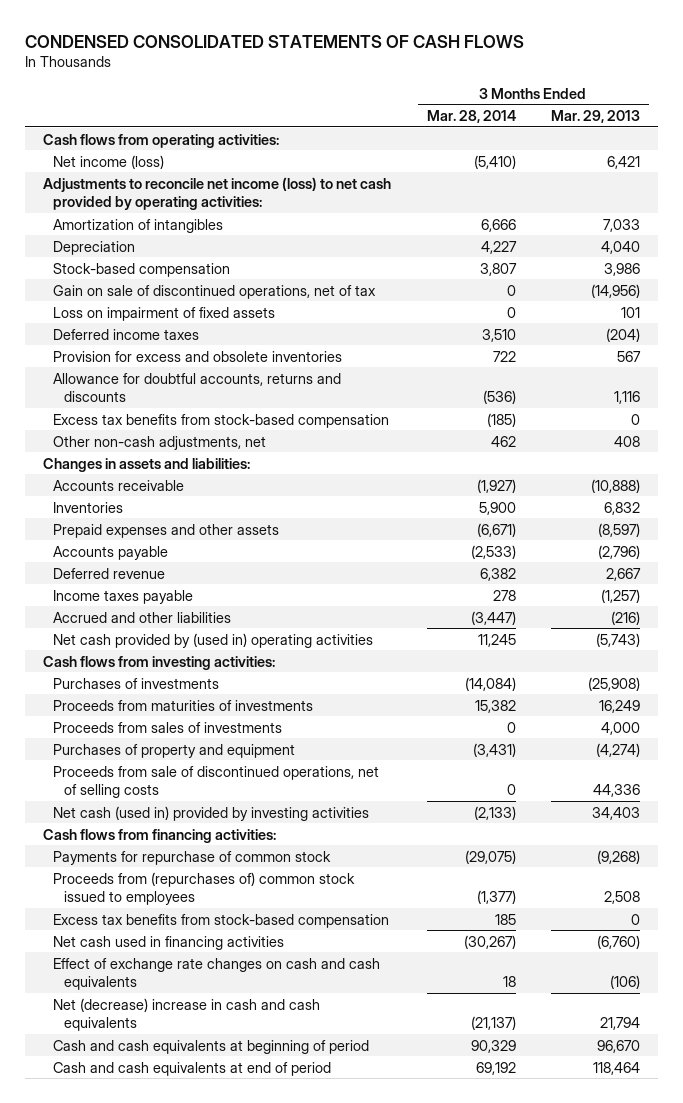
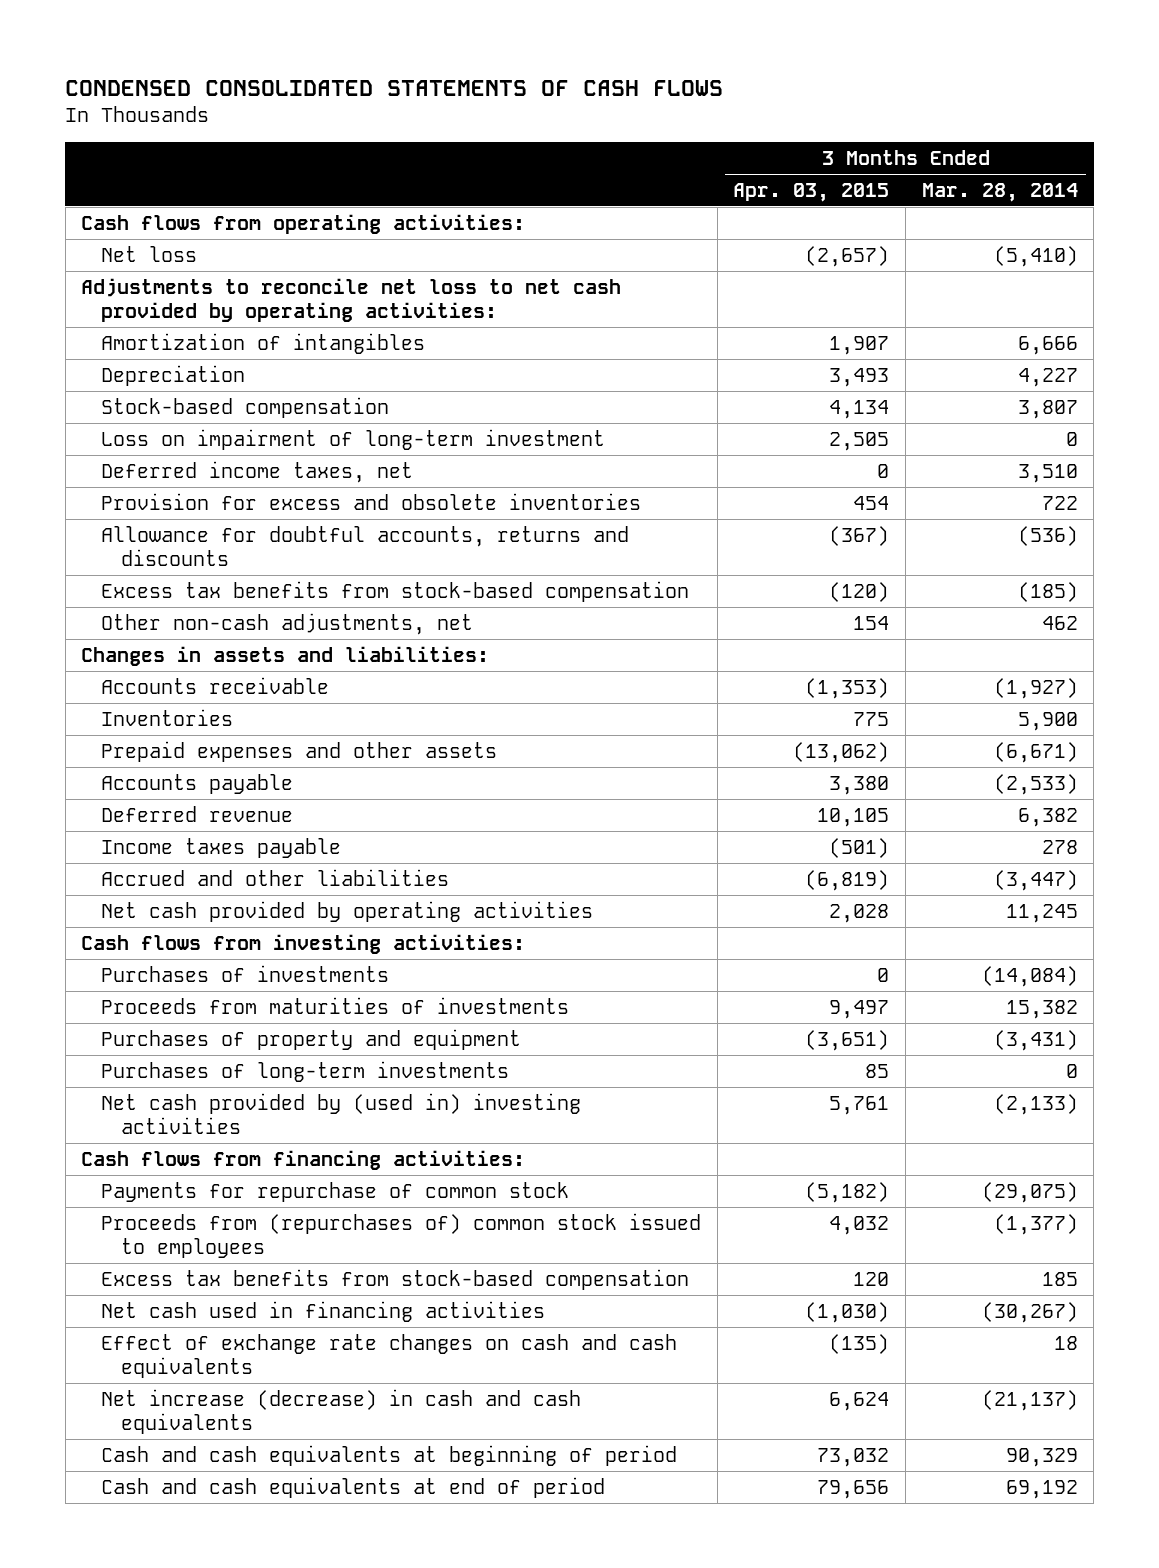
[551,109,641,123] Mar. 29, 2013 -> none
none -> [733,182,890,202] Apr. 03, 2015
[53,154,165,169] Net income (loss) -> [101,245,198,262] Net loss
[42,176,391,211] Adjustments to reconcile net income (loss) to net cash provided by operating activities: -> [81,277,622,322] Adjustments to reconcile net loss to net cash provided by operating activities:
[53,284,377,299] Gain on sale of discontinued operations, net of tax -> none
[53,306,276,321] Loss on impairment of fixed assets -> none
none -> [101,428,606,450] Loss on impairment of long-term investment
[53,328,200,340] Deferred income taxes -> [101,460,414,483] Deferred income taxes, net
[53,632,374,648] Net cash provided by (used in) operating activities -> [101,900,594,922] Net cash provided by operating activities
[53,721,283,733] Proceeds from sales of investments -> none
[53,765,380,799] Proceeds from sale of discontinued operations, net of selling costs -> none
none -> [101,1060,510,1082] Purchases of long-term investments
[53,805,370,821] Net cash (used in) provided by investing activities -> [101,1092,582,1134] Net cash provided by (used in) investing activities
[53,997,321,1032] Net (decrease) increase in cash and cash equivalents -> [101,1388,582,1434] Net increase (decrease) in cash and cash equivalents

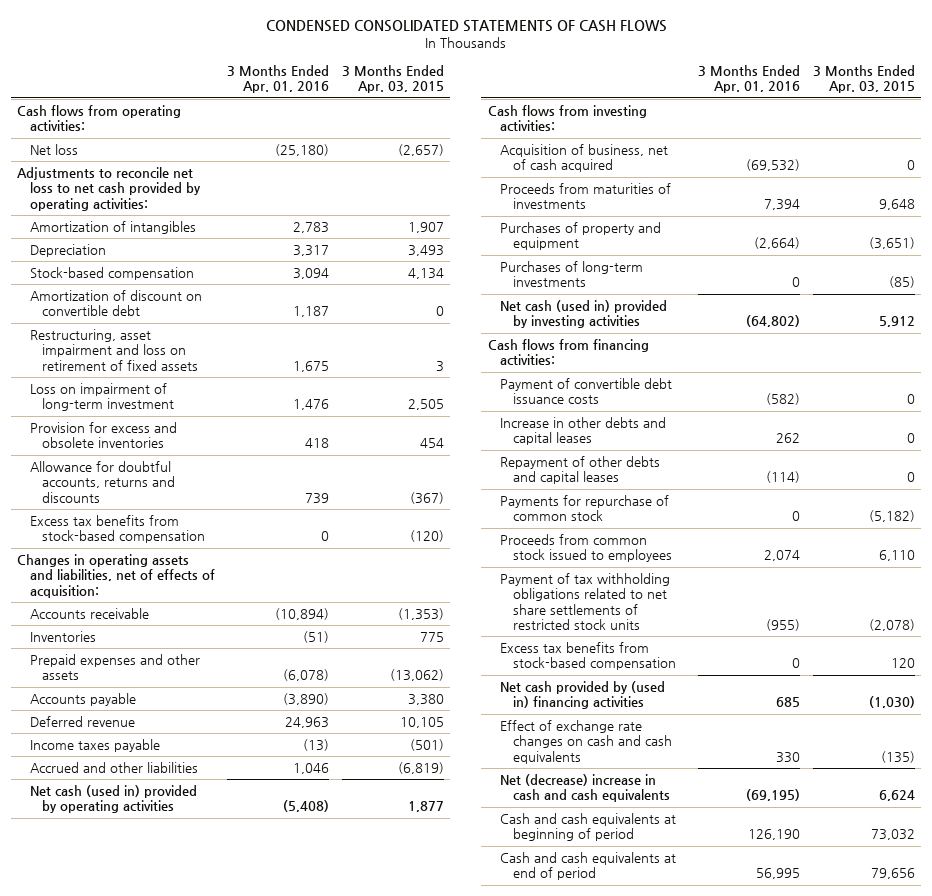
[921,182,1078,202] Mar. 28, 2014 -> none
none -> [227,65,330,94] 3 Months Ended Apr. 01, 2016
none -> [29,290,202,317] Amortization of discount on convertible debt
none -> [29,329,199,371] Restructuring, asset impairment and loss on retirement of fixed assets
[101,460,414,483] Deferred income taxes, net -> none
[101,612,474,635] Other non-cash adjustments, net -> none
[81,645,490,666] Changes in assets and liabilities: -> [16,554,215,598] Changes in operating assets and liabilities, net of effects of acquisition:
[101,900,594,922] Net cash provided by operating activities -> [29,785,197,814] Net cash (used in) provided by operating activities
[829,903,890,923] 2,028 -> [407,801,444,813] 1,877
[101,964,390,982] Purchases of investments -> none
none -> [500,144,669,173] Acquisition of business, net of cash acquired
[829,999,890,1019] 9,497 -> [878,199,915,211] 9,648
[865,1063,890,1078] 85 -> [888,276,915,289] (85)
[101,1092,582,1134] Net cash provided by (used in) investing activities -> [500,300,668,329] Net cash (used in) provided by investing activities
[829,1095,890,1115] 5,761 -> [878,316,915,328] 5,912
none -> [500,378,673,405] Payment of convertible debt issuance costs
none -> [500,417,667,446] Increase in other debts and capital leases
none -> [500,456,661,485] Repayment of other debts and capital leases
[101,1212,702,1258] Proceeds from (repurchases of) common stock issued to employees -> [500,534,673,563] Proceeds from common stock issued to employees
[829,1215,890,1235] 4,032 -> [878,550,915,562] 6,110
none -> [500,573,671,630] Payment of tax withholding obligations related to net share settlements of restricted stock units
[101,1300,546,1322] Net cash used in financing activities -> [500,681,666,710] Net cash provided by (used in) financing activities
[101,1388,582,1434] Net increase (decrease) in cash and cash equivalents -> [500,774,671,803] Net (decrease) increase in cash and cash equivalents

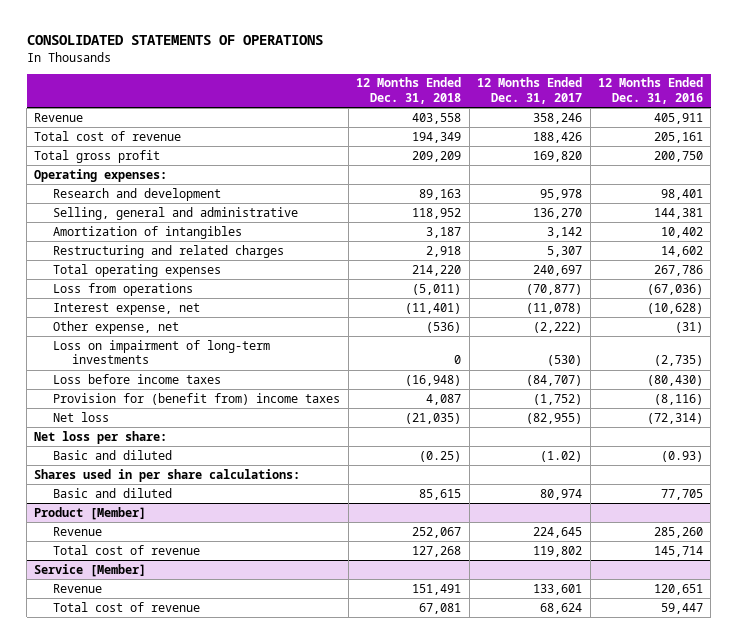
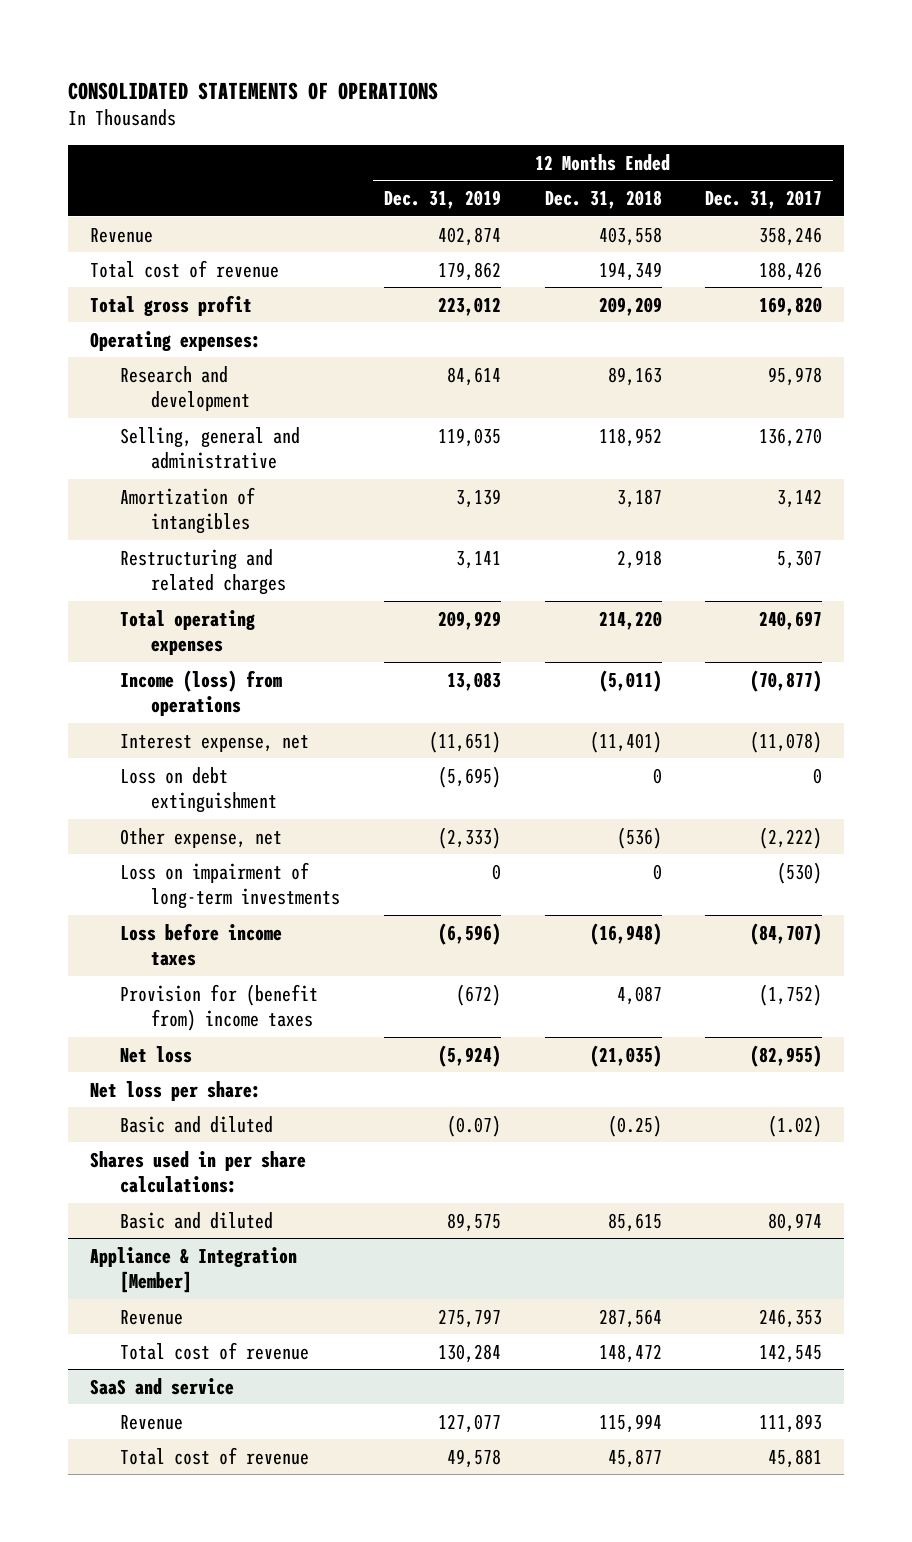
[598,77,704,105] 12 Months Ended Dec. 31, 2016 -> none
none -> [383,190,501,210] Dec. 31, 2019
[53,282,194,296] Loss from operations -> [120,669,283,716] Income (loss) from operations
none -> [120,766,277,813] Loss on debt extinguishment
[34,506,147,520] Product [Member] -> none
[34,563,147,577] Service [Member] -> none
none -> [89,1246,297,1293] Appliance & Integration [Member]
[412,526,462,538] 252,067 -> [598,1308,662,1328] 287,564
[533,526,583,538] 224,645 -> [759,1308,823,1328] 246,353
[412,545,462,557] 127,268 -> [598,1343,662,1363] 148,472
[533,545,583,557] 119,802 -> [759,1343,823,1363] 142,545
none -> [89,1377,234,1395] SaaS and service
[412,583,462,595] 151,491 -> [598,1413,662,1433] 115,994
[533,583,583,595] 133,601 -> [759,1413,823,1433] 111,893
[419,602,462,614] 67,081 -> [607,1448,662,1468] 45,877
[540,602,583,614] 68,624 -> [768,1448,823,1468] 45,881

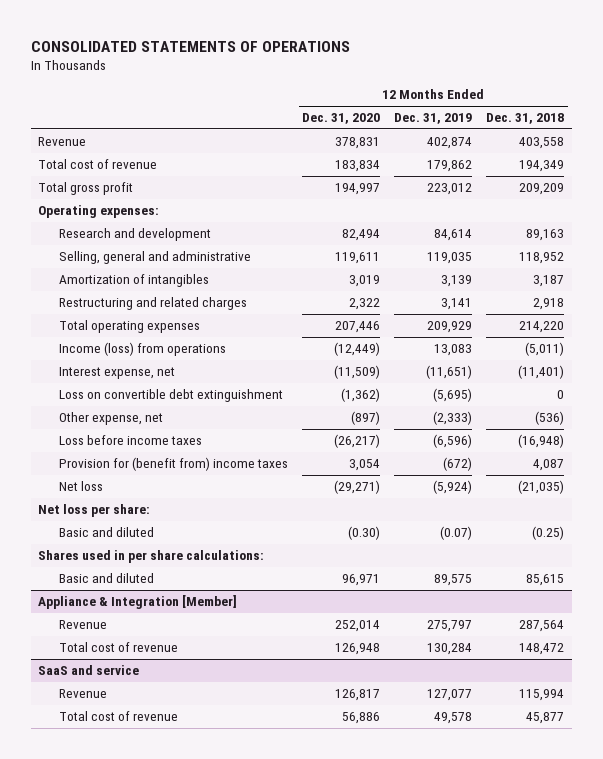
[705,190,823,210] Dec. 31, 2017 -> none
none -> [302,113,381,125] Dec. 31, 2020
[120,766,277,813] Loss on debt extinguishment -> [58,389,283,403] Loss on convertible debt extinguishment
[120,861,340,909] Loss on impairment of long-term investments -> none

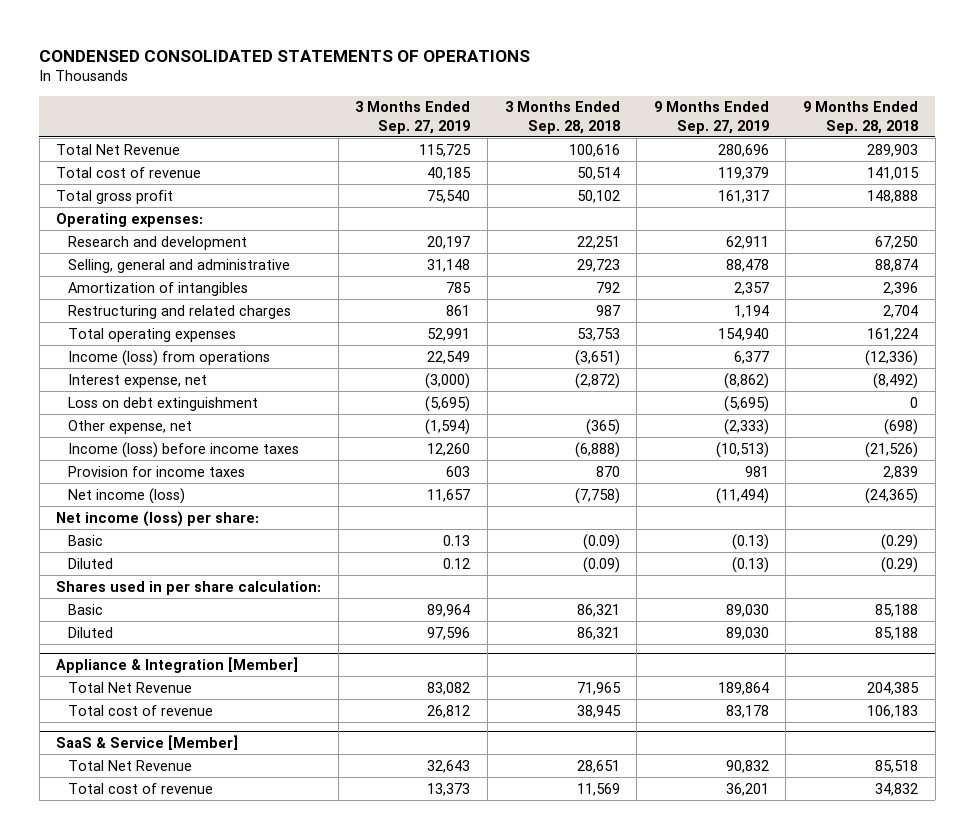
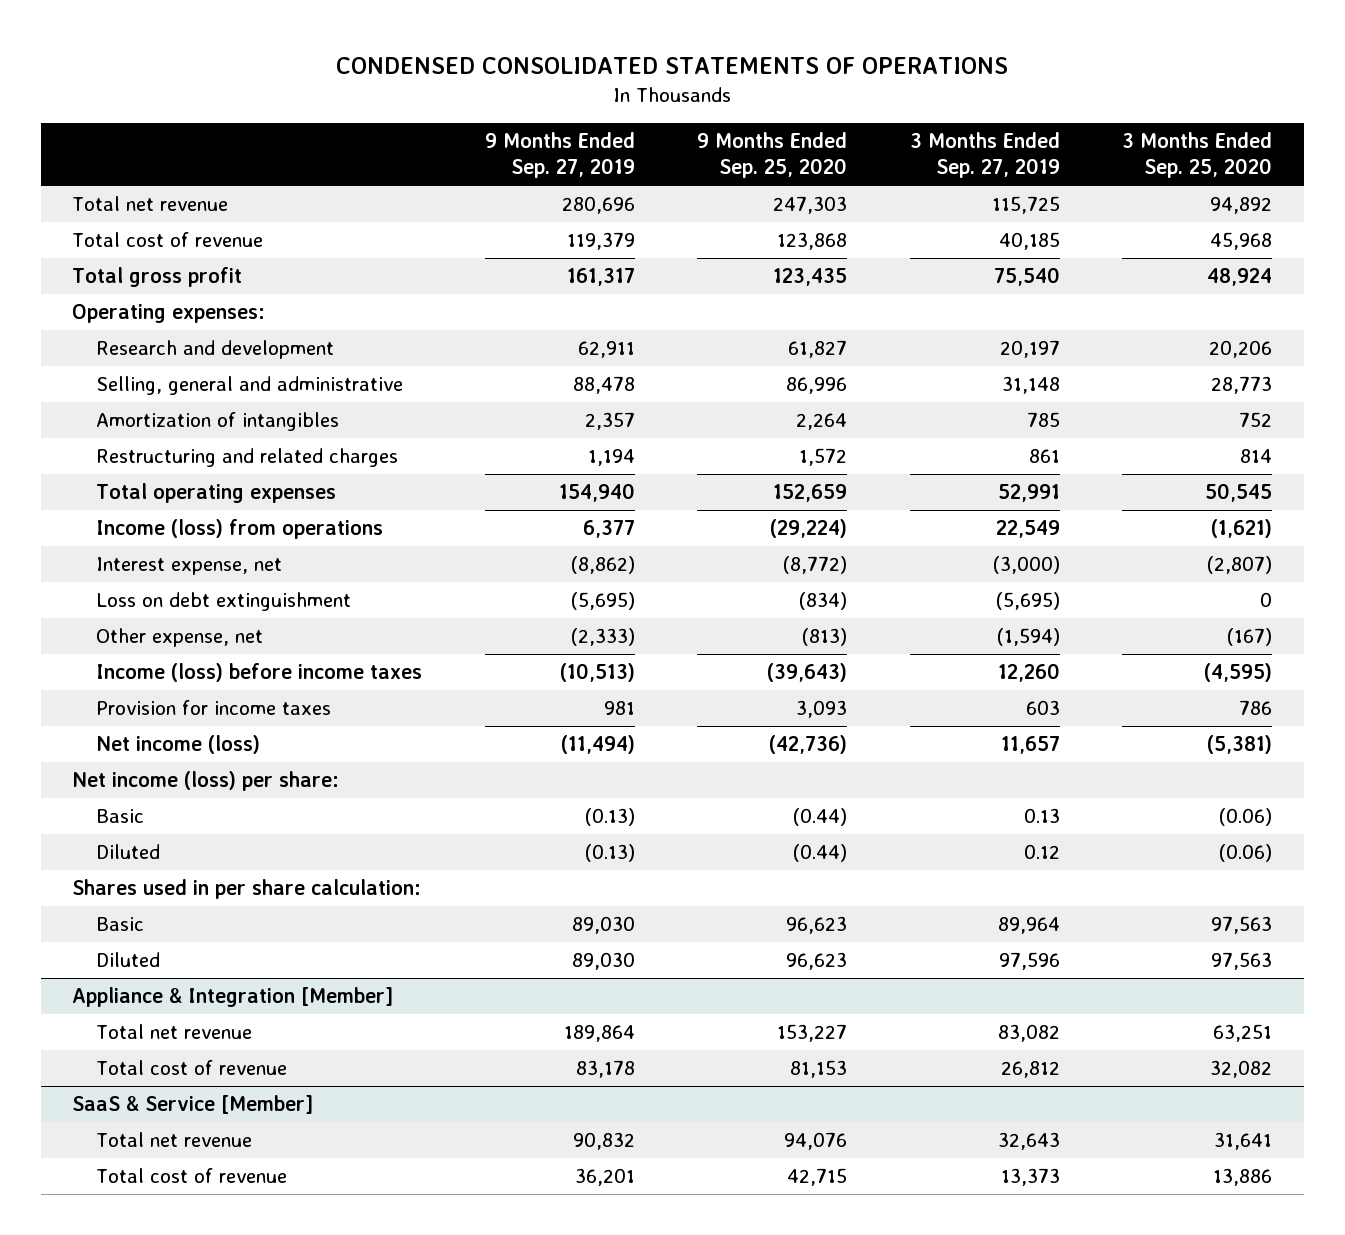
[504,101,620,134] 3 Months Ended Sep. 28, 2018 -> none
[802,101,918,134] 9 Months Ended Sep. 28, 2018 -> none
none -> [697,132,848,179] 9 Months Ended Sep. 25, 2020
none -> [1122,132,1273,179] 3 Months Ended Sep. 25, 2020
[56,143,181,155] Total Net Revenue -> [72,196,229,212] Total net revenue
[68,681,193,693] Total Net Revenue -> [95,1024,252,1040] Total net revenue
[68,759,193,771] Total Net Revenue -> [95,1132,252,1148] Total net revenue

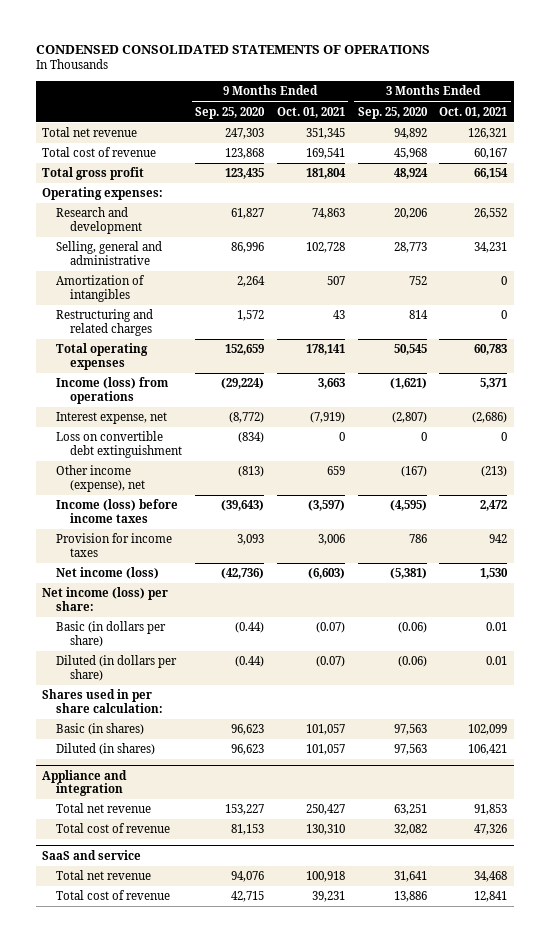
[484,132,635,179] 9 Months Ended Sep. 27, 2019 -> none
[909,132,1060,179] 3 Months Ended Sep. 27, 2019 -> none
none -> [276,106,345,118] Oct. 01, 2021
none -> [439,106,508,118] Oct. 01, 2021
[95,592,351,612] Loss on debt extinguishment -> [56,431,183,458] Loss on convertible debt extinguishment
[95,628,263,648] Other expense, net -> [56,465,146,492] Other income (expense), net
[95,809,144,824] Basic -> [56,621,167,647] Basic (in dollars per share)
[95,844,160,860] Diluted -> [56,655,178,681] Diluted (in dollars per share)
[95,917,144,932] Basic -> [56,723,145,736] Basic (in shares)
[95,952,160,968] Diluted -> [56,743,156,756] Diluted (in shares)
[72,987,394,1008] Appliance & Integration [Member] -> [42,769,128,797] Appliance and integration
[72,1095,314,1115] SaaS & Service [Member] -> [42,849,142,860] SaaS and service

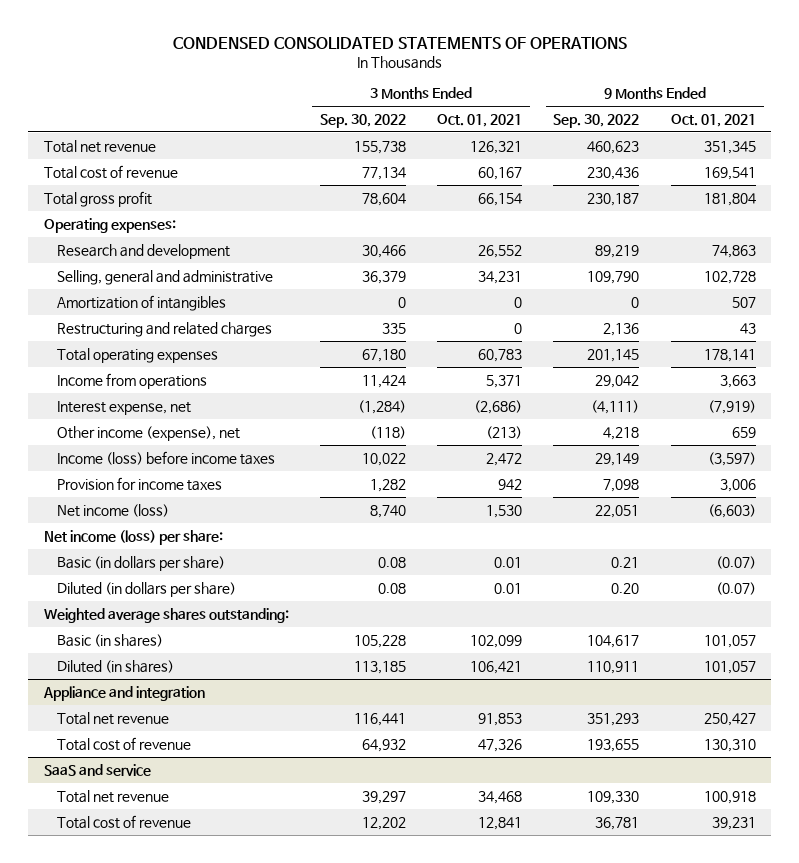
[194,106,265,119] Sep. 25, 2020 -> none
[357,106,428,119] Sep. 25, 2020 -> none
none -> [319,113,406,128] Sep. 30, 2022
none -> [553,113,640,128] Sep. 30, 2022
[56,377,170,404] Income (loss) from operations -> [56,372,207,389] Income from operations
[56,431,183,458] Loss on convertible debt extinguishment -> none
[42,689,164,713] Shares used in per share calculation: -> none
none -> [43,607,289,623] Weighted average shares outstanding:

